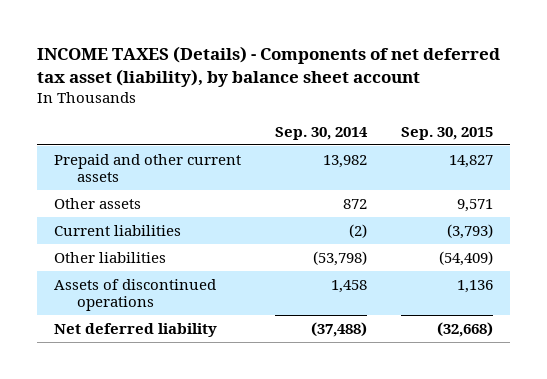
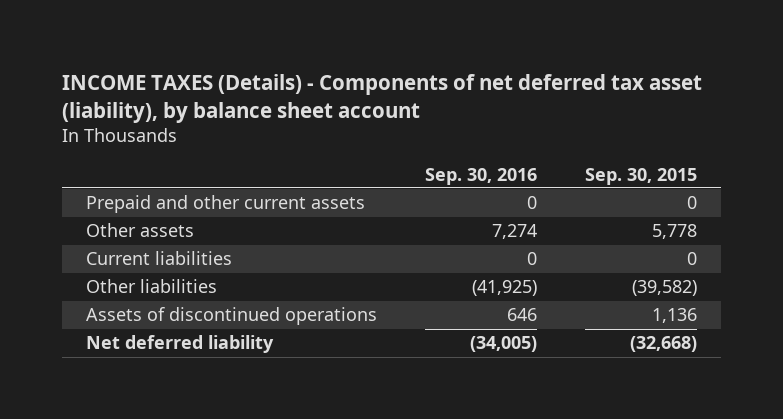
[275,126,369,140] Sep. 30, 2014 -> none
none -> [425,167,538,185] Sep. 30, 2016
[449,154,494,168] 14,827 -> [686,196,697,210] 0
[457,198,494,212] 9,571 -> [651,224,697,240] 5,778
[447,223,494,239] (3,793) -> [686,252,697,266] 0
[439,250,494,266] (54,409) -> [631,280,697,297] (39,582)

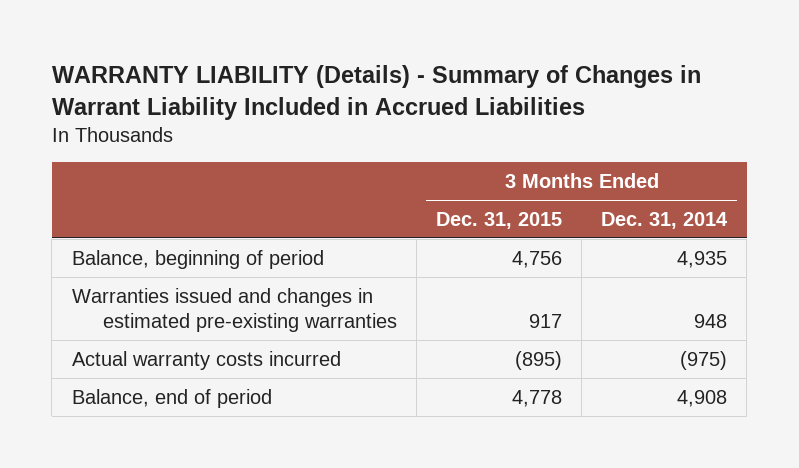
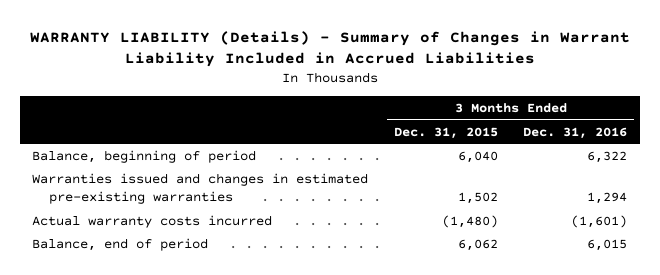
[601,212,729,230] Dec. 31, 2014 -> none
none -> [523,126,628,139] Dec. 31, 2016
[512,250,563,268] 4,756 -> [457,150,498,163] 6,040
[529,314,563,329] 917 -> [457,192,498,205] 1,502
[515,350,563,370] (895) -> [441,214,498,228] (1,480)
[512,389,563,407] 4,778 -> [457,238,498,251] 6,062

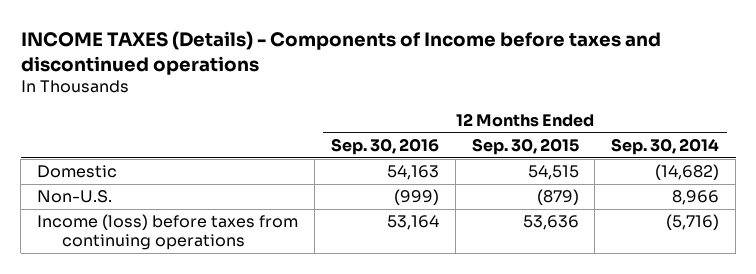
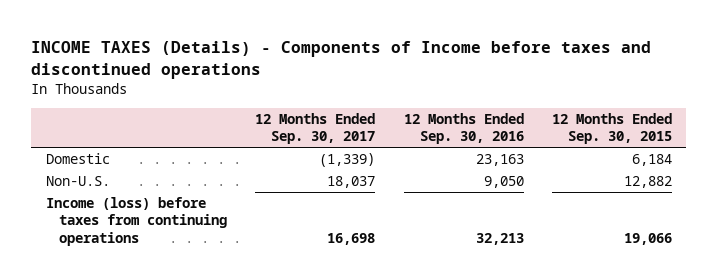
[611,138,720,156] Sep. 30, 2014 -> none
none -> [255,113,376,145] 12 Months Ended Sep. 30, 2017
[386,165,439,181] 54,163 -> [475,153,524,166] 23,163
[527,165,579,181] 54,515 -> [632,153,673,166] 6,184
[393,189,439,206] (999) -> [483,175,524,188] 9,050
[536,189,579,206] (879) -> [624,175,673,188] 12,882
[386,215,439,231] 53,164 -> [475,232,524,245] 32,213
[522,215,579,231] 53,636 -> [624,232,673,245] 19,066

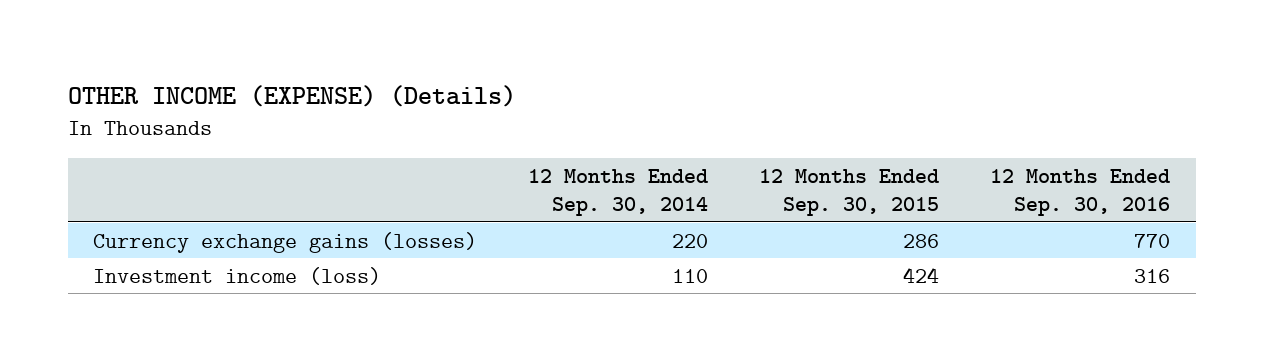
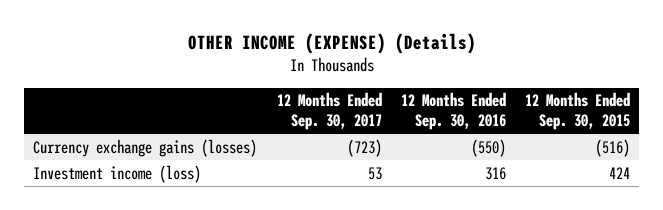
[528,169,709,217] 12 Months Ended Sep. 30, 2014 -> none
none -> [276,92,382,131] 12 Months Ended Sep. 30, 2017
[903,233,940,248] 286 -> [594,138,630,157] (516)
[1134,233,1171,248] 770 -> [470,138,506,157] (550)

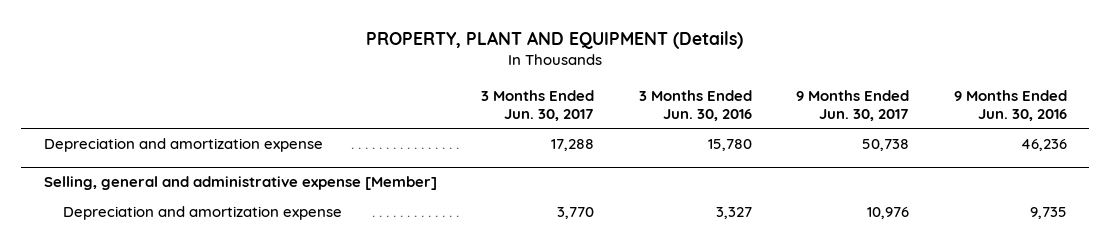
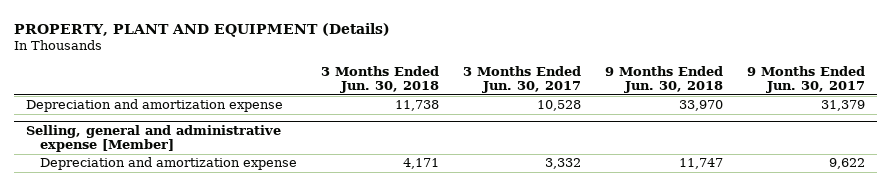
[638,89,752,122] 3 Months Ended Jun. 30, 2016 -> none
[954,89,1068,122] 9 Months Ended Jun. 30, 2016 -> none
none -> [321,65,440,94] 3 Months Ended Jun. 30, 2018
none -> [605,65,724,94] 9 Months Ended Jun. 30, 2018
[551,139,595,152] 17,288 -> [537,100,582,112] 10,528
[862,139,910,152] 50,738 -> [820,100,865,112] 31,379
[557,207,595,220] 3,770 -> [545,158,582,170] 3,332
[867,207,910,220] 10,976 -> [828,158,865,170] 9,622

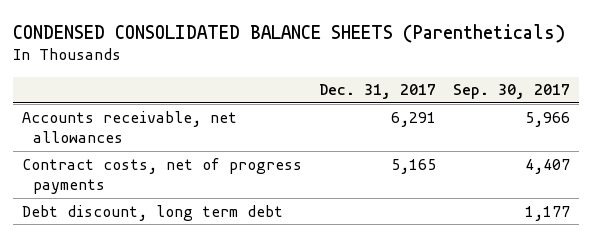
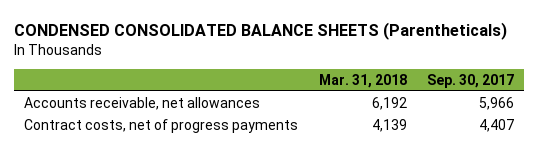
[319,84,437,100] Dec. 31, 2017 -> none
none -> [318,73,407,88] Mar. 31, 2018
[21,204,283,221] Debt discount, long term debt -> none

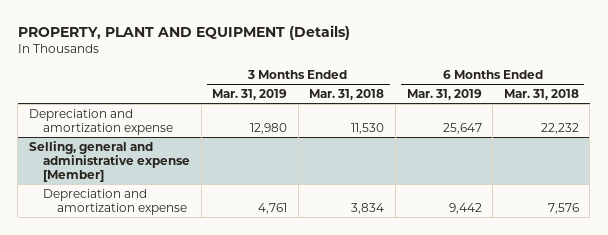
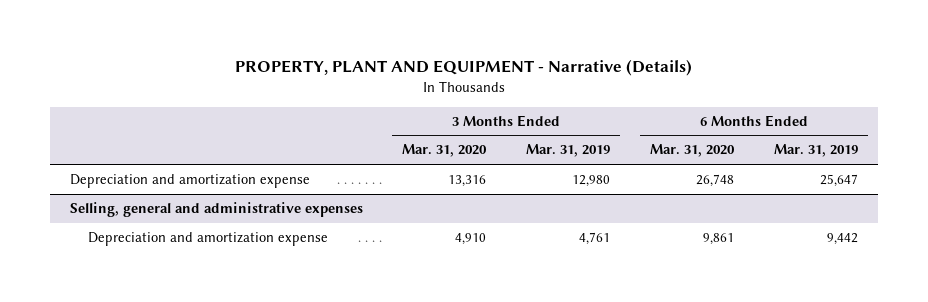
[17,24,350,40] PROPERTY, PLANT AND EQUIPMENT (Details) -> [234,59,692,77] PROPERTY, PLANT AND EQUIPMENT - Narrative (Details)
[309,89,385,101] Mar. 31, 2018 -> none
[503,89,579,101] Mar. 31, 2018 -> none
none -> [402,144,488,158] Mar. 31, 2020
none -> [650,144,736,158] Mar. 31, 2020
[28,140,191,182] Selling, general and administrative expense [Member] -> [69,202,363,218] Selling, general and administrative expenses

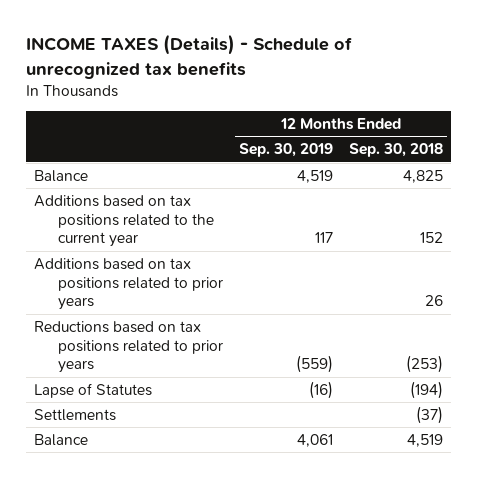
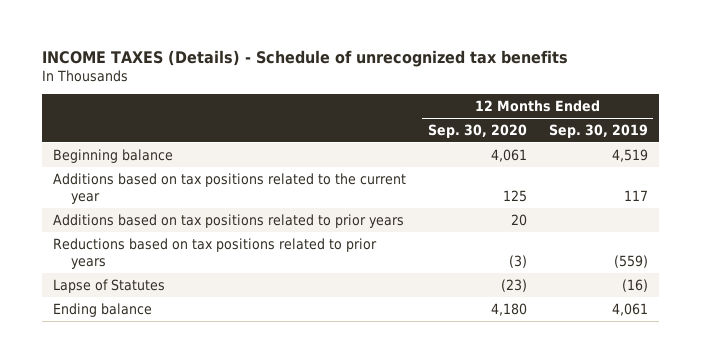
[348,143,443,158] Sep. 30, 2018 -> none
none -> [427,123,527,138] Sep. 30, 2020
[33,169,88,182] Balance -> [52,148,173,163] Beginning balance
[33,408,116,421] Settlements -> none
[33,433,88,446] Balance -> [52,302,152,317] Ending balance

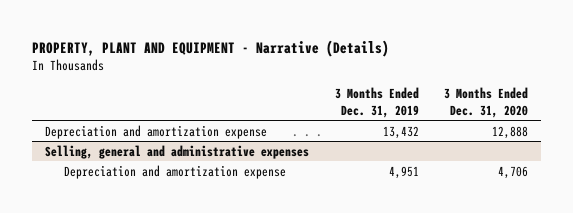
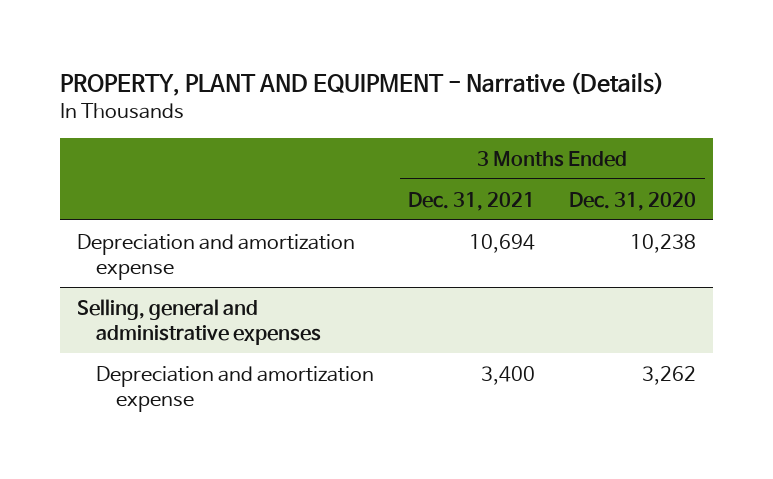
[334,87,419,118] 3 Months Ended Dec. 31, 2019 -> none
none -> [408,191,536,211] Dec. 31, 2021
[492,125,529,139] 12,888 -> [630,233,697,253] 10,238
[498,165,529,179] 4,706 -> [642,365,697,385] 3,262

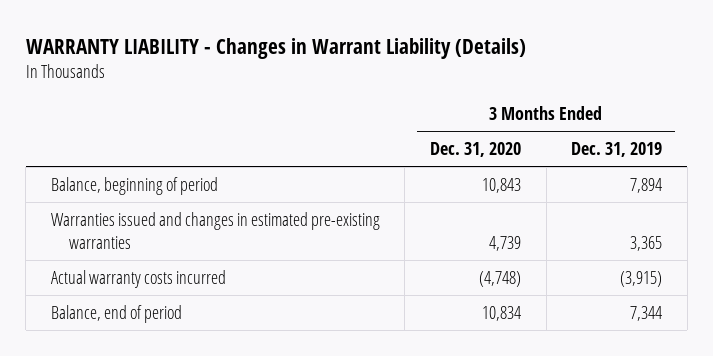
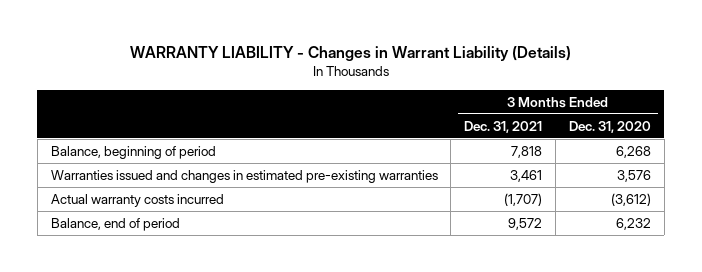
[571,142,663,158] Dec. 31, 2019 -> none
none -> [464,120,543,133] Dec. 31, 2021
[481,178,521,194] 10,843 -> [616,145,652,158] 6,268
[488,235,521,251] 4,739 -> [617,169,652,182] 3,576
[478,271,521,288] (4,748) -> [611,192,652,206] (3,612)
[481,306,521,322] 10,834 -> [616,217,652,230] 6,232

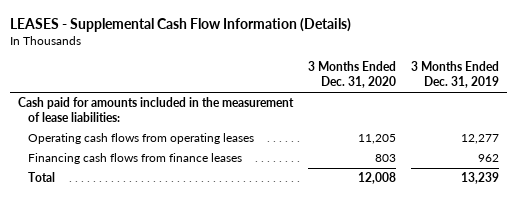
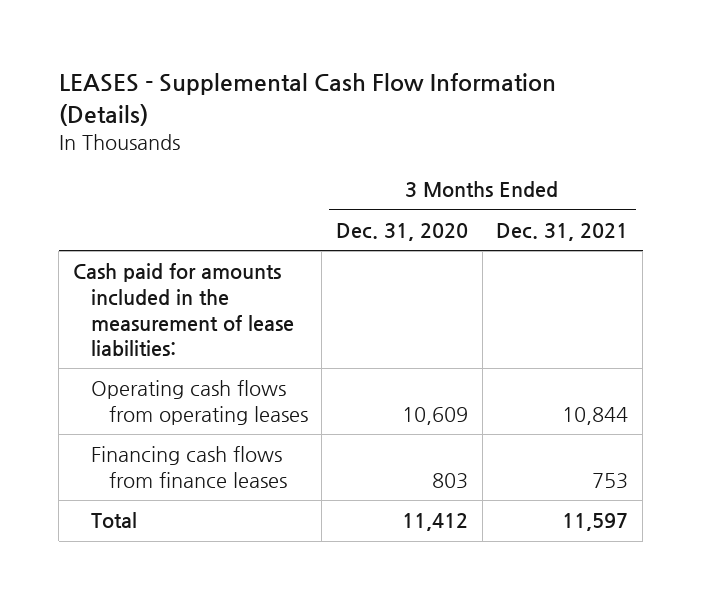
[411,61,500,89] 3 Months Ended Dec. 31, 2019 -> none
none -> [496,223,629,242] Dec. 31, 2021
[358,134,397,145] 11,205 -> [402,406,469,425] 10,609
[358,172,397,185] 12,008 -> [402,513,469,532] 11,412

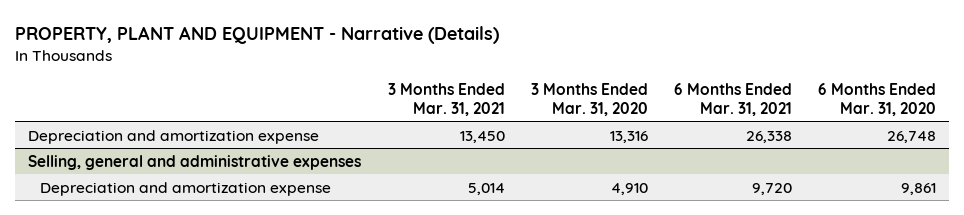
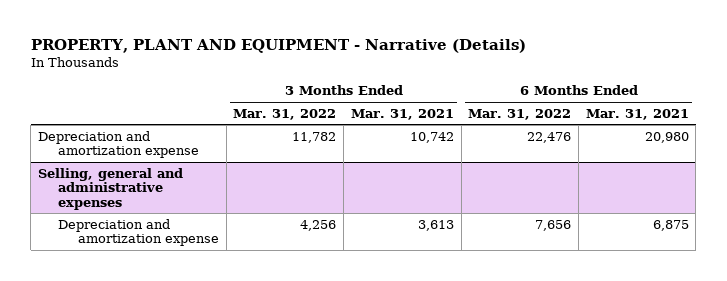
[530,83,648,116] 3 Months Ended Mar. 31, 2020 -> none
[817,83,936,116] 6 Months Ended Mar. 31, 2020 -> none
none -> [233,108,337,120] Mar. 31, 2022
none -> [468,108,572,120] Mar. 31, 2022
[459,130,505,143] 13,450 -> [409,131,454,143] 10,742
[745,130,792,143] 26,338 -> [644,131,689,143] 20,980
[467,182,505,195] 5,014 -> [417,219,454,231] 3,613
[751,182,792,195] 9,720 -> [652,219,689,231] 6,875

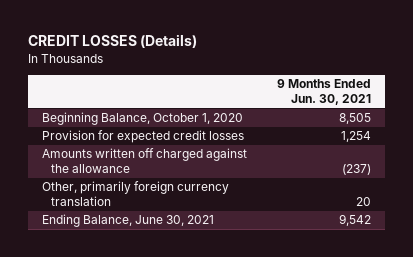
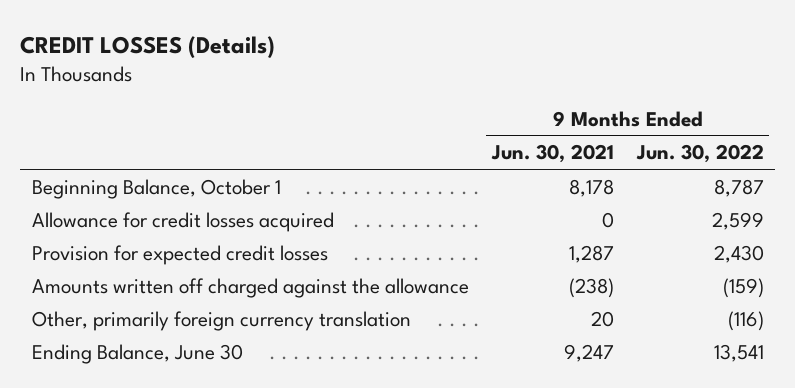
none -> [635,144,764,164] Jun. 30, 2022
[42,112,244,126] Beginning Balance, October 1, 2020 -> [31,178,281,199] Beginning Balance, October 1
[338,113,371,125] 8,505 -> [568,178,614,197] 8,178
none -> [31,211,334,232] Allowance for credit losses acquired
[340,131,371,143] 1,254 -> [568,244,614,263] 1,287
[341,164,371,176] (237) -> [568,277,614,298] (238)
[42,214,215,228] Ending Balance, June 30, 2021 -> [31,343,243,364] Ending Balance, June 30
[338,214,371,227] 9,542 -> [563,343,614,362] 9,247

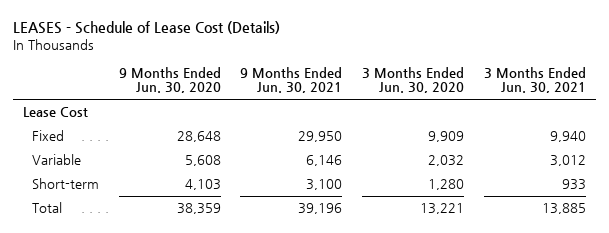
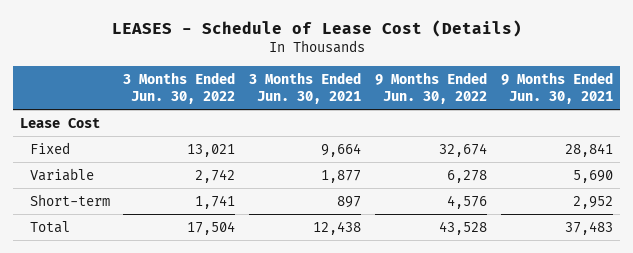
[118,67,221,94] 9 Months Ended Jun. 30, 2020 -> none
[362,67,465,94] 3 Months Ended Jun. 30, 2020 -> none
none -> [123,71,236,104] 3 Months Ended Jun. 30, 2022
none -> [375,71,488,104] 9 Months Ended Jun. 30, 2022
[298,131,343,143] 29,950 -> [565,142,614,157] 28,841
[549,131,586,143] 9,940 -> [321,142,362,157] 9,664
[306,155,343,167] 6,146 -> [573,169,614,183] 5,690
[549,155,586,167] 3,012 -> [321,169,362,183] 1,877
[306,179,343,191] 3,100 -> [573,195,614,209] 2,952
[561,179,586,191] 933 -> [337,195,362,208] 897
[298,203,343,215] 39,196 -> [565,220,614,235] 37,483
[541,203,586,215] 13,885 -> [313,220,362,235] 12,438

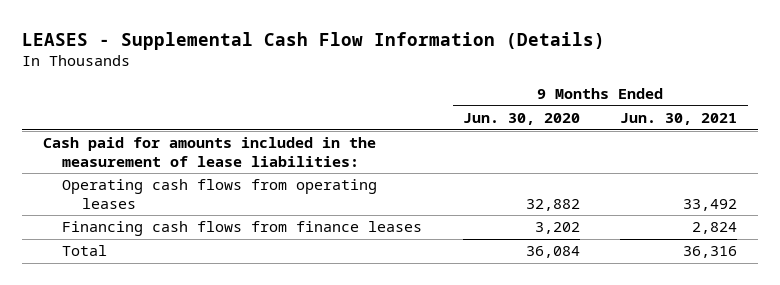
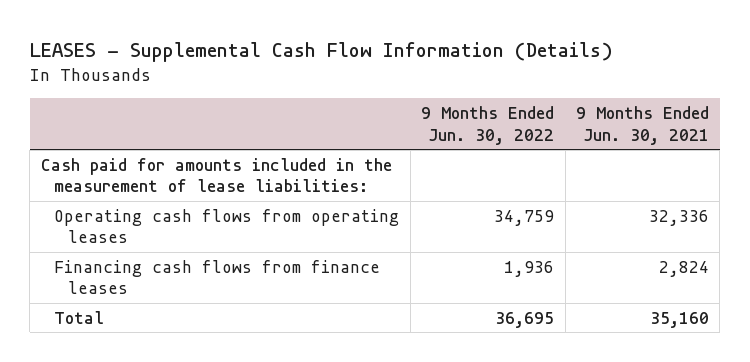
[462,113,580,126] Jun. 30, 2020 -> none
none -> [421,105,555,145] 9 Months Ended Jun. 30, 2022
[683,198,738,211] 33,492 -> [648,209,709,226] 32,336
[683,246,738,259] 36,316 -> [649,311,709,328] 35,160

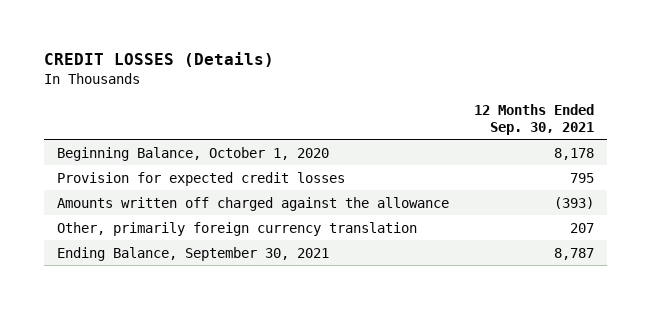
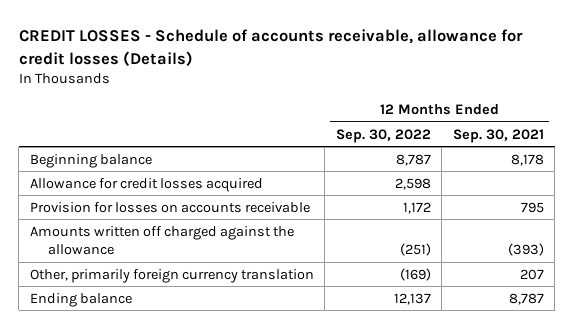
[44,52,275,68] CREDIT LOSSES (Details) -> [18,29,523,66] CREDIT LOSSES - Schedule of accounts receivable, allowance for credit losses (Details)
none -> [335,128,431,143] Sep. 30, 2022
[57,146,330,161] Beginning Balance, October 1, 2020 -> [29,153,152,168] Beginning balance
none -> [29,177,263,192] Allowance for credit losses acquired
[57,171,346,186] Provision for expected credit losses -> [29,201,310,213] Provision for losses on accounts receivable
[57,246,330,261] Ending Balance, September 30, 2021 -> [29,292,132,307] Ending balance

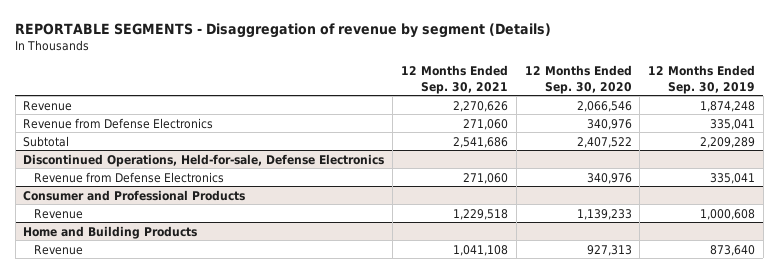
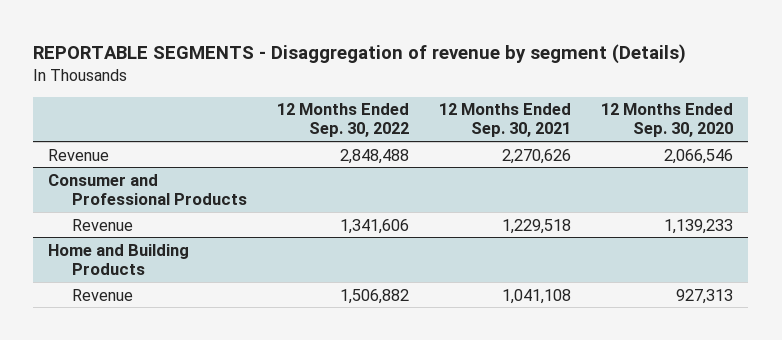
[648,65,756,94] 12 Months Ended Sep. 30, 2019 -> none
none -> [277,103,410,138] 12 Months Ended Sep. 30, 2022
[23,117,214,129] Revenue from Defense Electronics -> none
[23,135,70,147] Subtotal -> none
[23,153,385,167] Discontinued Operations, Held-for-sale, Defense Electronics -> none
[33,171,224,183] Revenue from Defense Electronics -> none

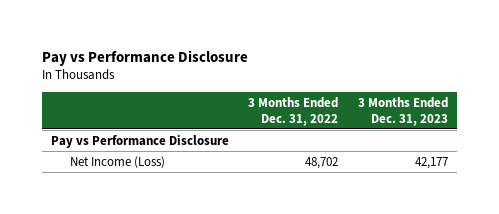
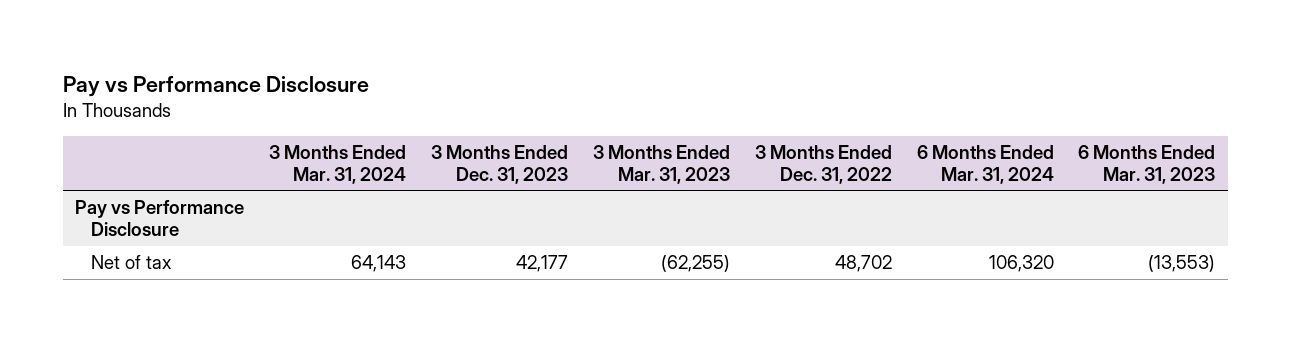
none -> [268,144,406,184] 3 Months Ended Mar. 31, 2024
none -> [592,144,730,184] 3 Months Ended Mar. 31, 2023
none -> [916,144,1054,184] 6 Months Ended Mar. 31, 2024
none -> [1078,144,1216,184] 6 Months Ended Mar. 31, 2023
[69,155,165,168] Net Income (Loss) -> [90,255,172,270] Net of tax

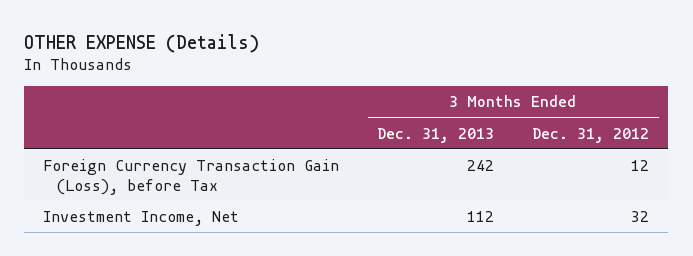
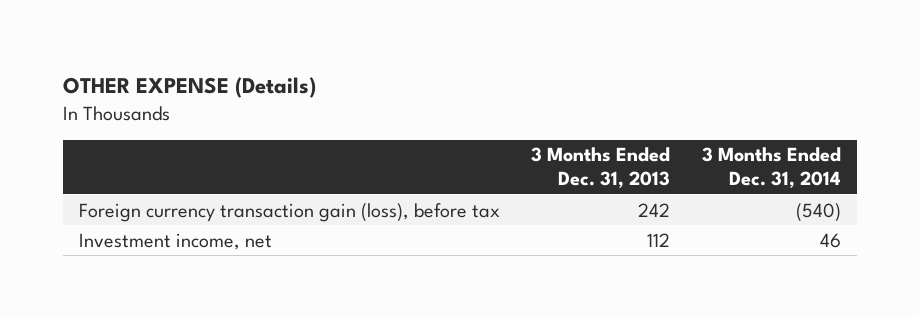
[532,127,650,143] Dec. 31, 2012 -> none
none -> [701,147,841,189] 3 Months Ended Dec. 31, 2014
[43,159,340,196] Foreign Currency Transaction Gain (Loss), before Tax -> [78,202,500,222] Foreign currency transaction gain (loss), before tax
[43,211,240,227] Investment Income, Net -> [78,232,272,250] Investment income, net

